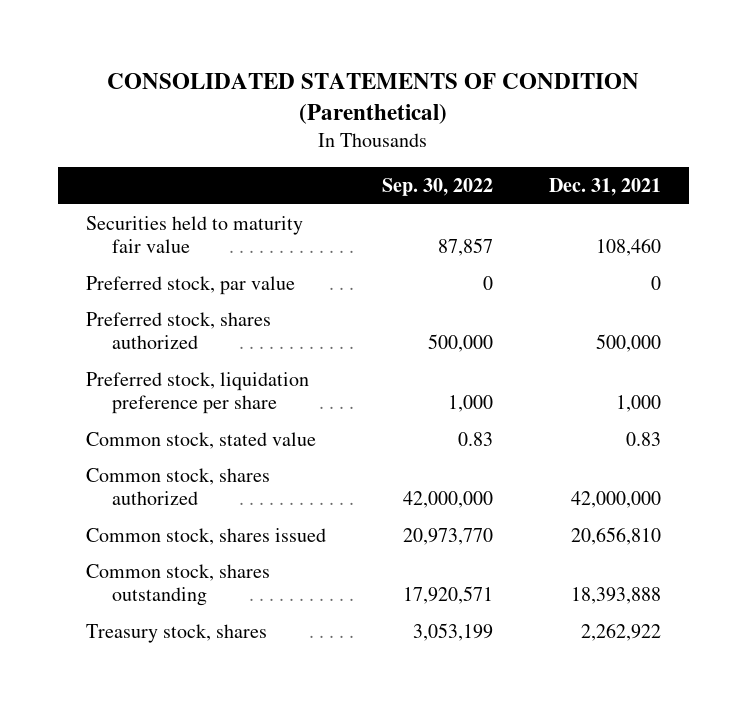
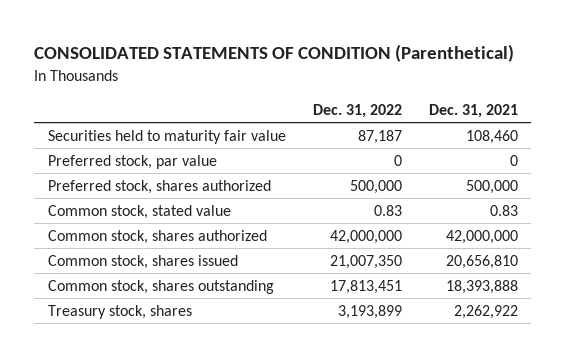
[381,178,493,197] Sep. 30, 2022 -> none
none -> [312,104,402,119] Dec. 31, 2022
[85,371,309,415] Preferred stock, liquidation preference per share -> none

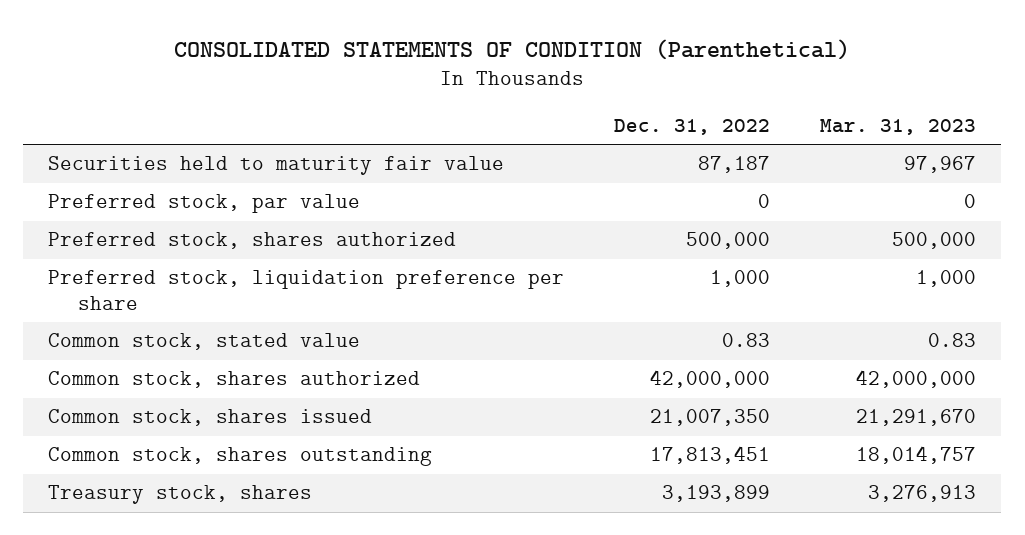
[428,104,518,119] Dec. 31, 2021 -> none
none -> [820,118,977,135] Mar. 31, 2023
none -> [48,270,565,311] Preferred stock, liquidation preference per share

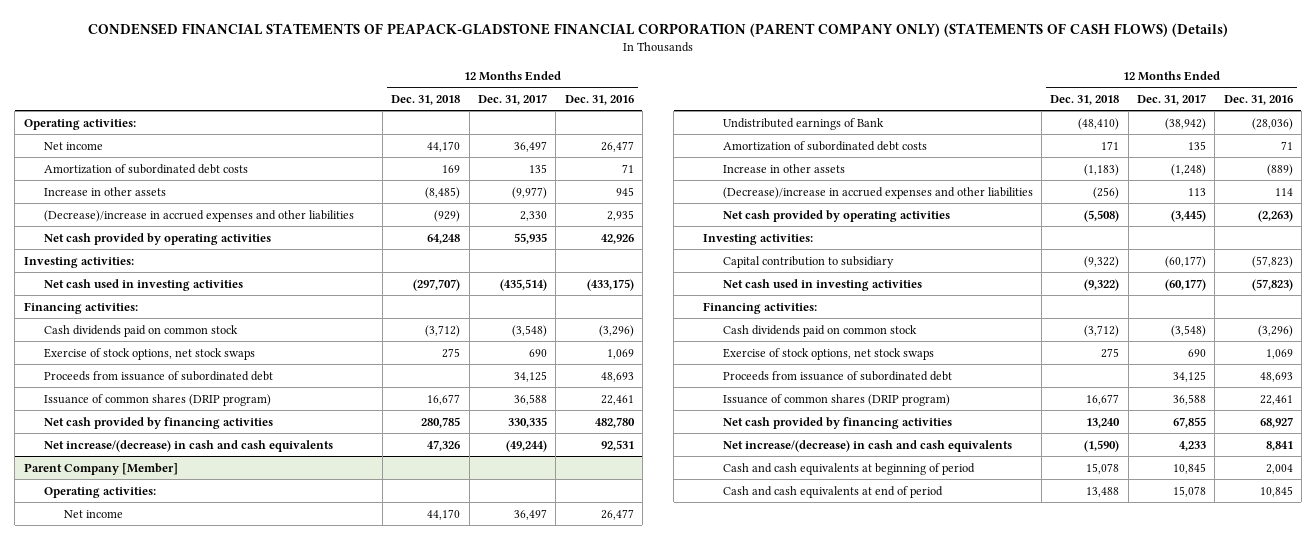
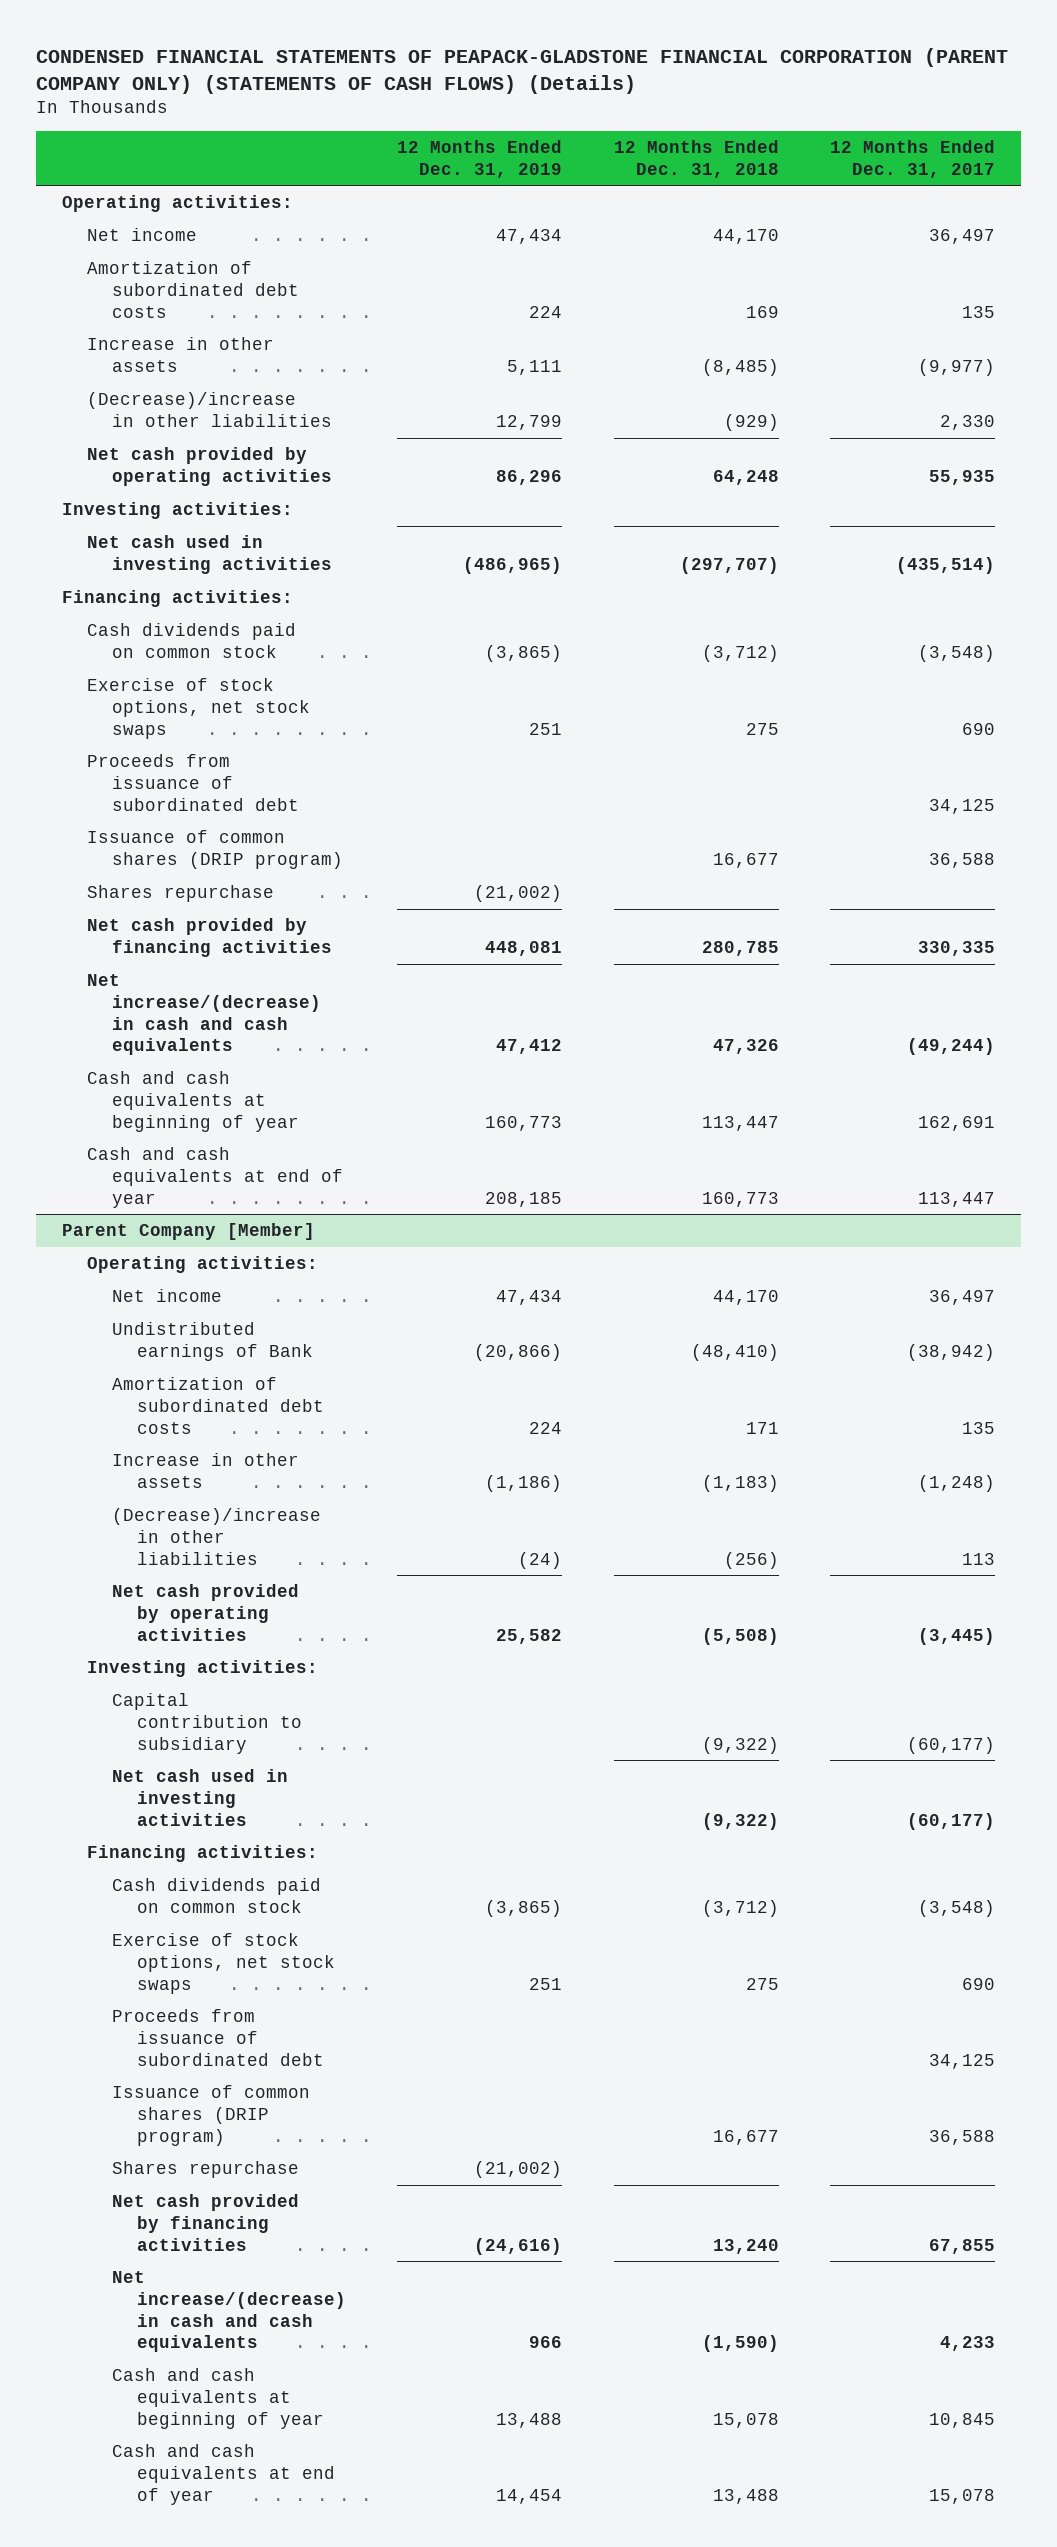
[564,94,634,105] Dec. 31, 2016 -> none
none -> [397,139,563,178] 12 Months Ended Dec. 31, 2019
[43,209,354,222] (Decrease)/increase in accrued expenses and other liabilities -> [86,392,332,427] (Decrease)/increase in other liabilities
none -> [86,885,274,903] Shares repurchase
none -> [86,1071,299,1132] Cash and cash equivalents at beginning of year
none -> [86,1147,343,1208] Cash and cash equivalents at end of year
[722,186,1033,199] (Decrease)/increase in accrued expenses and other liabilities -> [111,1508,321,1565] (Decrease)/increase in other liabilities
none -> [111,2161,299,2179] Shares repurchase
[722,462,975,475] Cash and cash equivalents at beginning of period -> [111,2368,324,2429] Cash and cash equivalents at beginning of year
[722,485,943,498] Cash and cash equivalents at end of period -> [111,2444,335,2505] Cash and cash equivalents at end of year

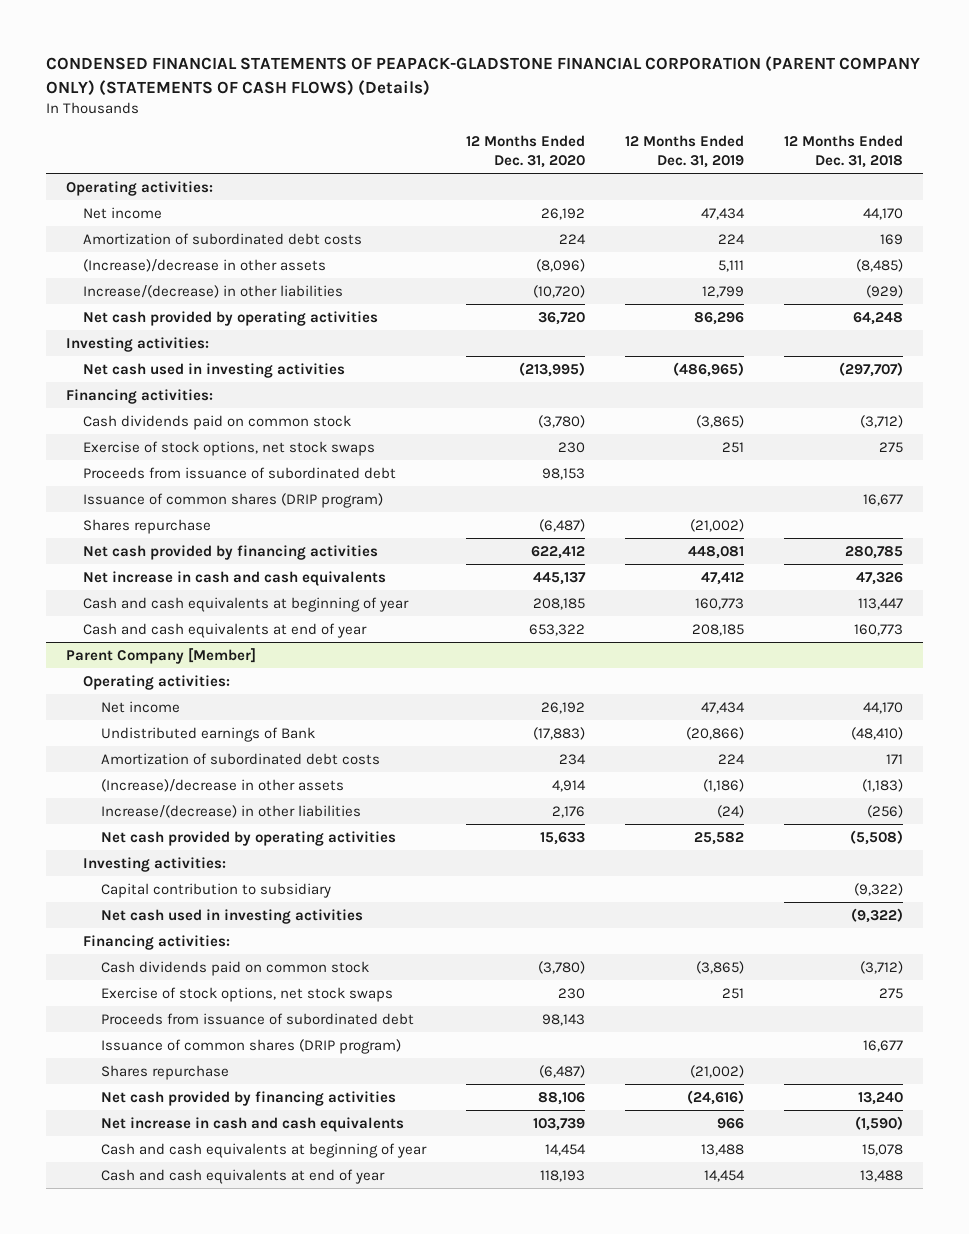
[830,139,996,178] 12 Months Ended Dec. 31, 2017 -> none
none -> [465,134,585,168] 12 Months Ended Dec. 31, 2020
[86,337,274,372] Increase in other assets -> [83,258,327,272] (Increase)/decrease in other assets
[86,392,332,427] (Decrease)/increase in other liabilities -> [83,284,344,298] Increase/(decrease) in other liabilities
[86,974,321,1056] Net increase/(decrease) in cash and cash equivalents -> [83,570,387,586] Net increase in cash and cash equivalents
[111,1453,299,1488] Increase in other assets -> [100,778,344,792] (Increase)/decrease in other assets
[111,1508,321,1565] (Decrease)/increase in other liabilities -> [100,804,361,818] Increase/(decrease) in other liabilities
[111,2271,346,2353] Net increase/(decrease) in cash and cash equivalents -> [100,1116,404,1132] Net increase in cash and cash equivalents

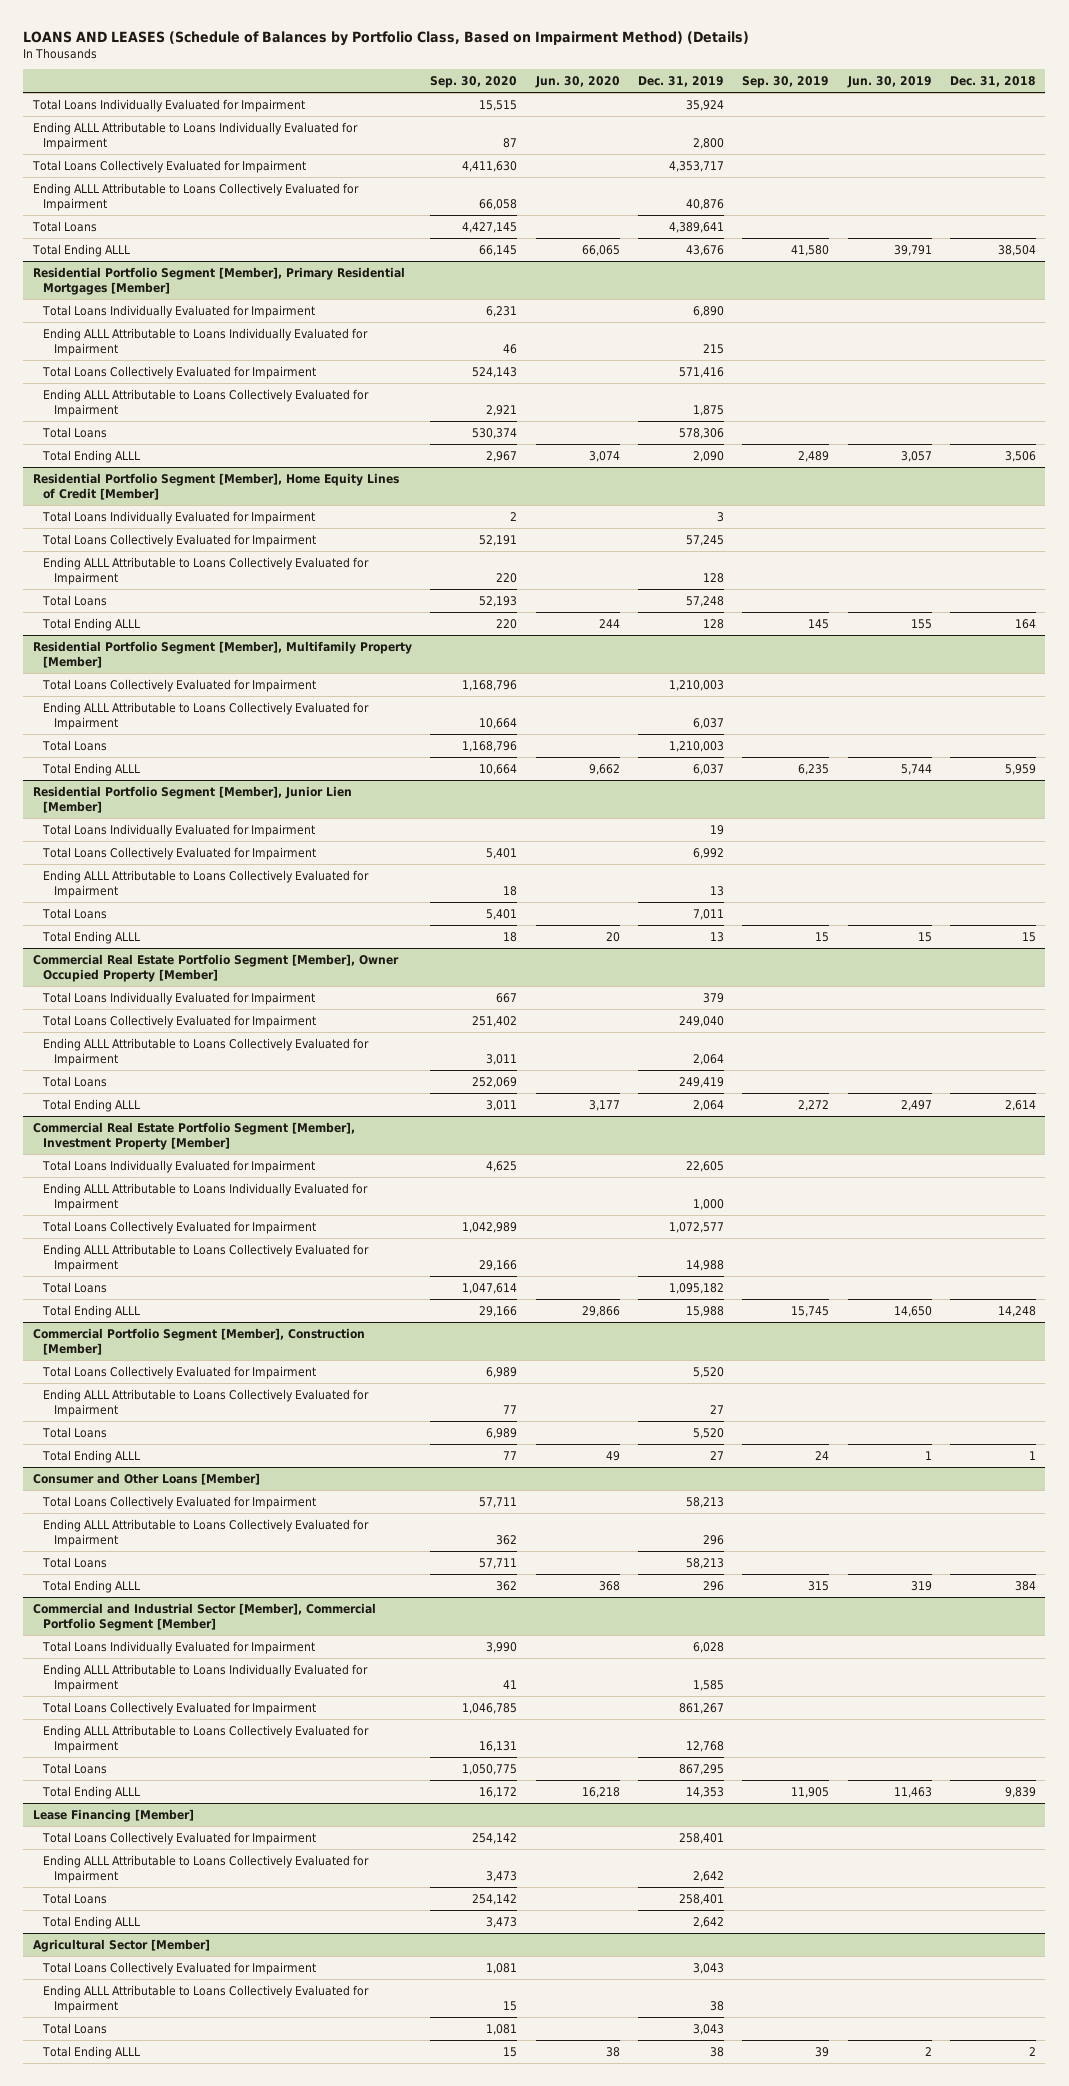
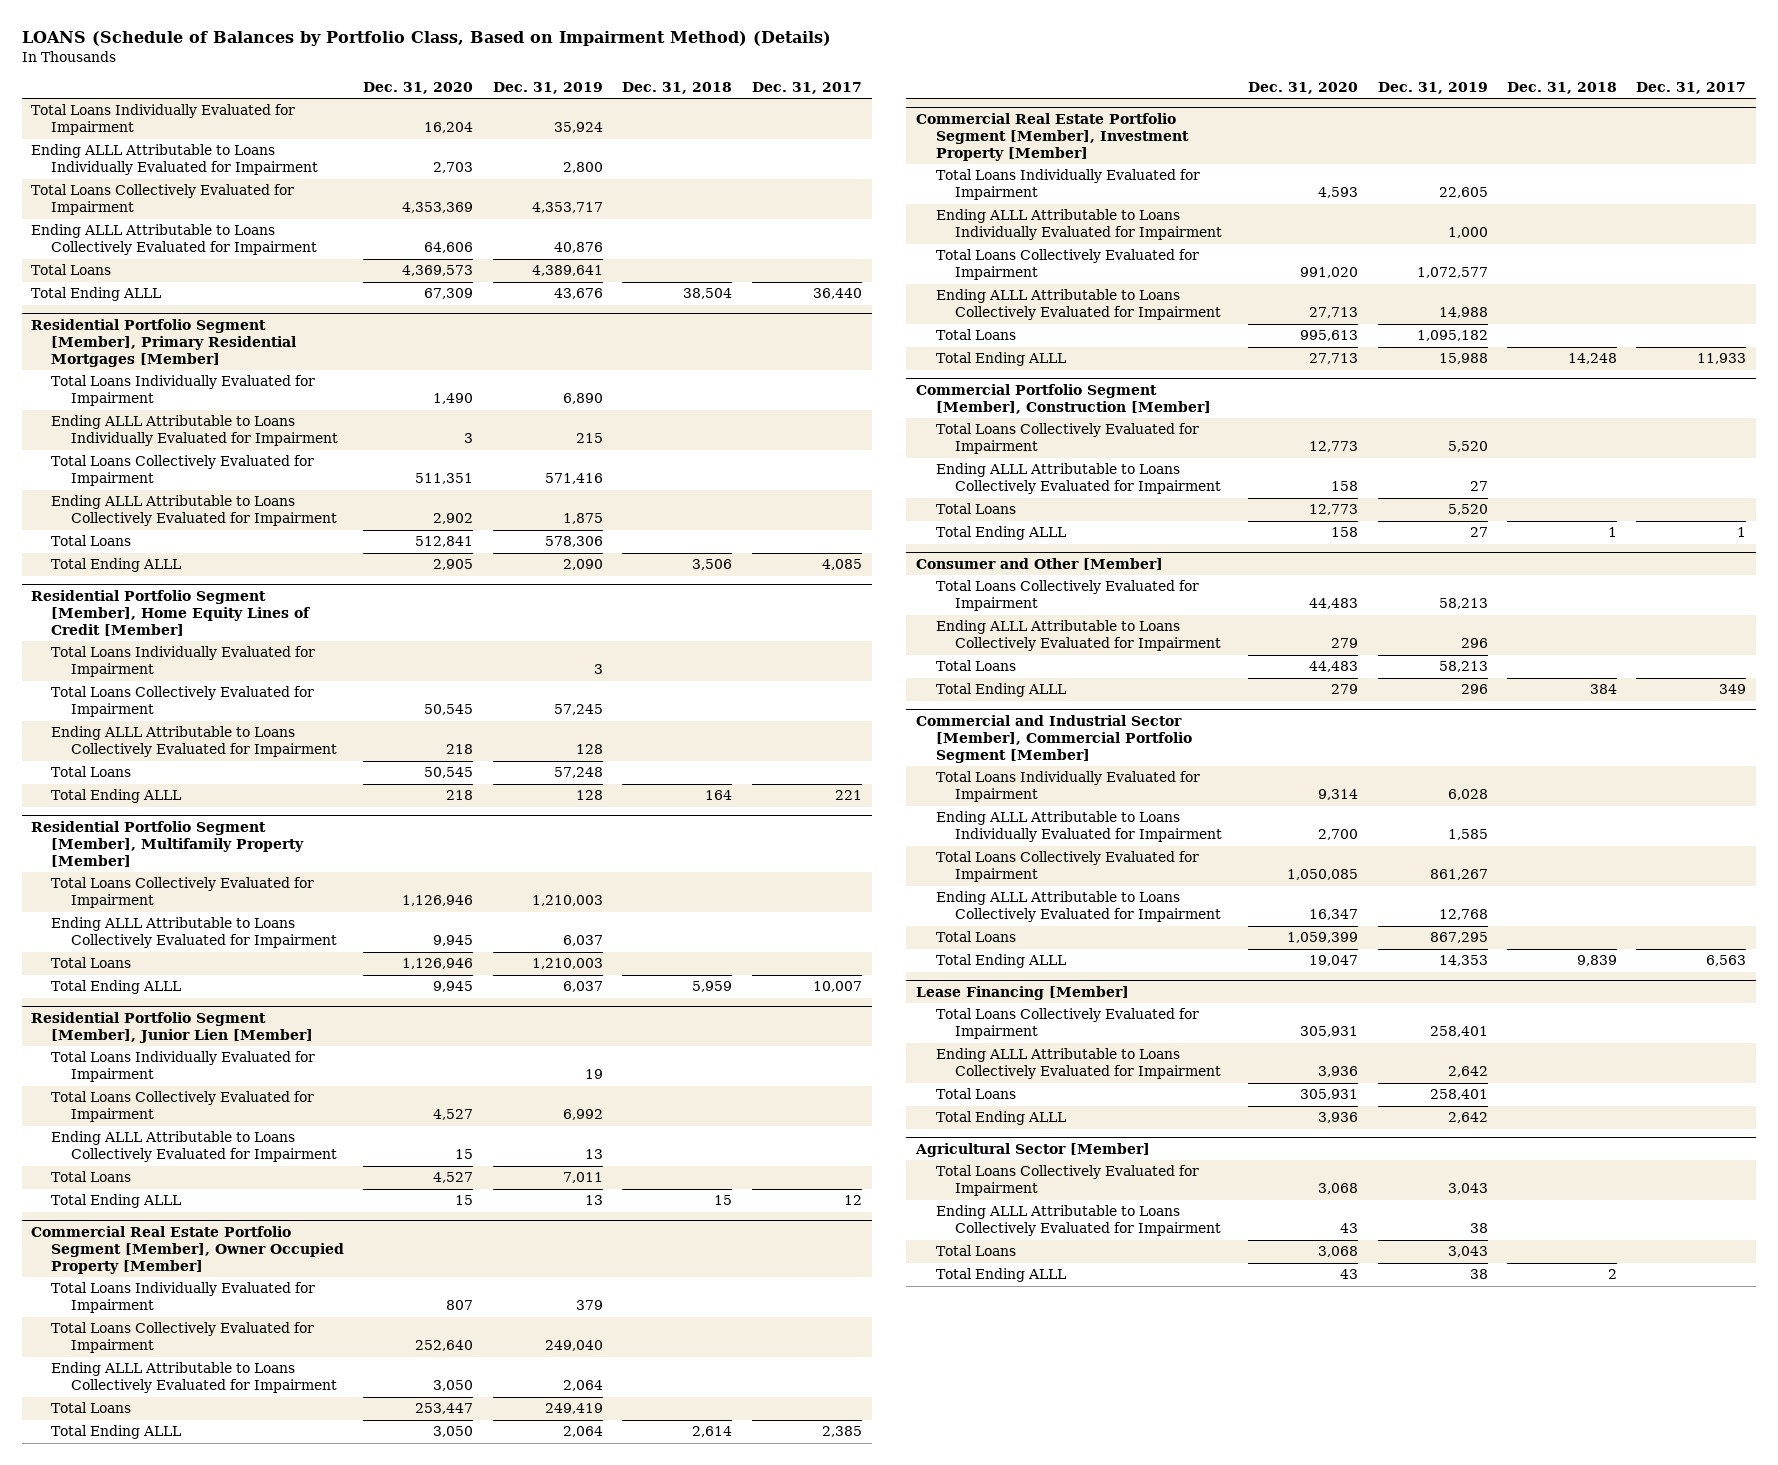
[23,30,750,46] LOANS AND LEASES (Schedule of Balances by Portfolio Class, Based on Impairment Method) (Details) -> [21,31,831,47] LOANS (Schedule of Balances by Portfolio Class, Based on Impairment Method) (Details)
[430,76,518,89] Sep. 30, 2020 -> none
[534,76,620,89] Jun. 30, 2020 -> none
[742,76,830,89] Sep. 30, 2019 -> none
[846,76,932,89] Jun. 30, 2019 -> none
none -> [363,82,474,95] Dec. 31, 2020
none -> [751,82,862,95] Dec. 31, 2017
[32,1472,260,1485] Consumer and Other Loans [Member] -> [915,557,1163,570] Consumer and Other [Member]

